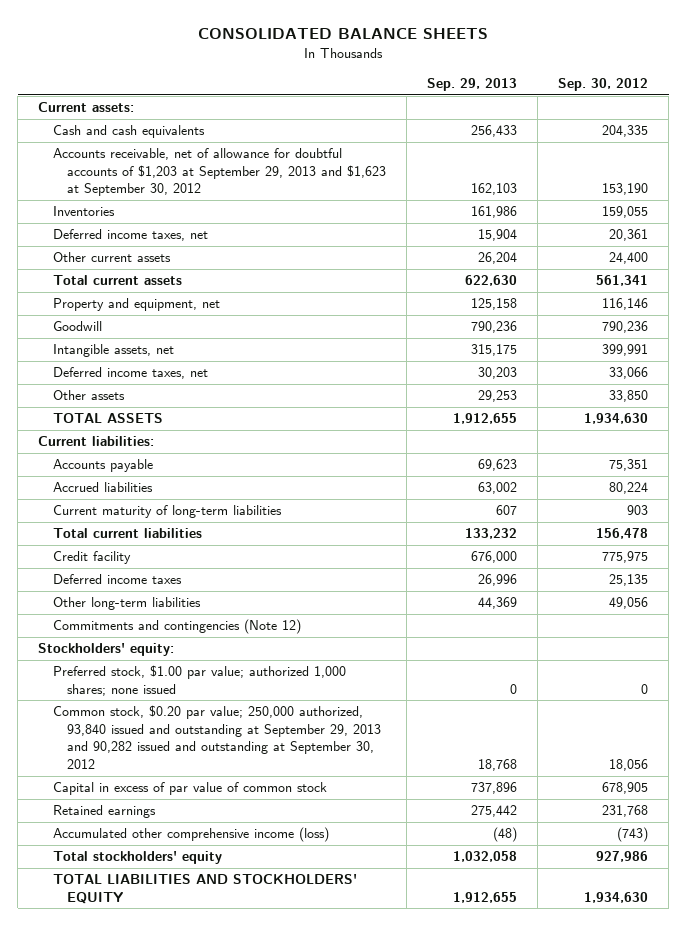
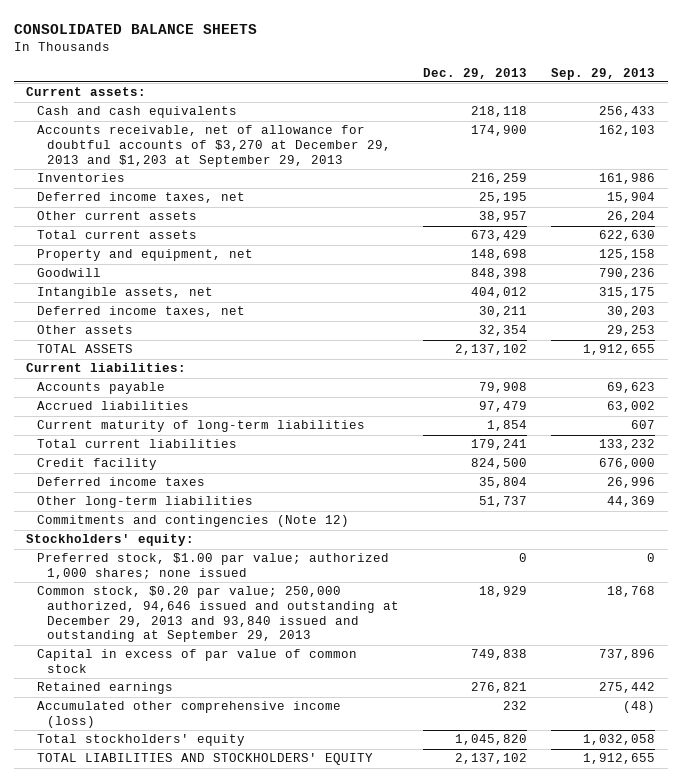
[558,78,649,92] Sep. 30, 2012 -> none
none -> [423,67,528,79] Dec. 29, 2013
[52,148,386,197] Accounts receivable, net of allowance for doubtful accounts of $1,203 at September 29, 2013 and $1,623 at September 30, 2012 -> [36,125,392,167] Accounts receivable, net of allowance for doubtful accounts of $3,270 at December 29, 2013 and $1,203 at September 29, 2013
[52,705,381,770] Common stock, $0.20 par value; 250,000 authorized, 93,840 issued and outstanding at September 29, 2013 and 90,282 issued and outstanding at September 30, 2012 -> [36,586,400,643] Common stock, $0.20 par value; 250,000 authorized, 94,646 issued and outstanding at December 29, 2013 and 93,840 issued and outstanding at September 29, 2013

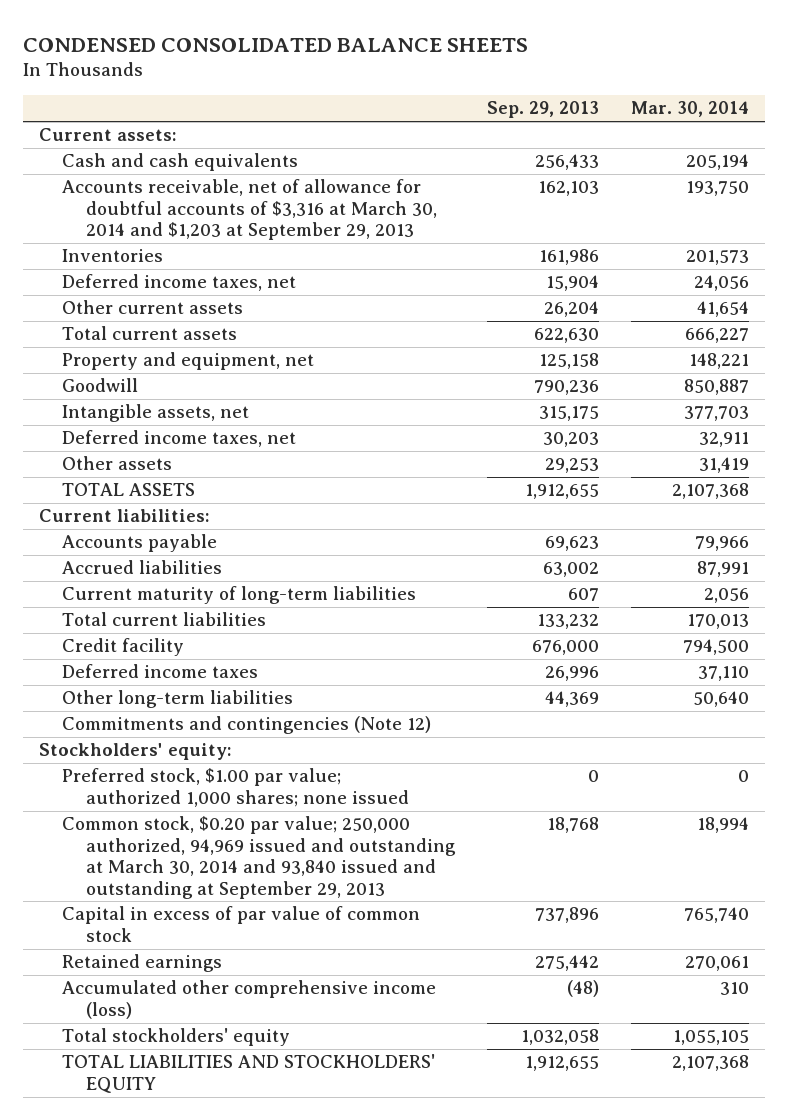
[14,23,258,34] CONSOLIDATED BALANCE SHEETS -> [22,37,528,52] CONDENSED CONSOLIDATED BALANCE SHEETS
[423,67,528,79] Dec. 29, 2013 -> none
none -> [630,101,749,118] Mar. 30, 2014
[36,125,392,167] Accounts receivable, net of allowance for doubtful accounts of $3,270 at December 29, 2013 and $1,203 at September 29, 2013 -> [62,179,437,241] Accounts receivable, net of allowance for doubtful accounts of $3,316 at March 30, 2014 and $1,203 at September 29, 2013
[36,586,400,643] Common stock, $0.20 par value; 250,000 authorized, 94,646 issued and outstanding at December 29, 2013 and 93,840 issued and outstanding at September 29, 2013 -> [62,816,456,899] Common stock, $0.20 par value; 250,000 authorized, 94,969 issued and outstanding at March 30, 2014 and 93,840 issued and outstanding at September 29, 2013

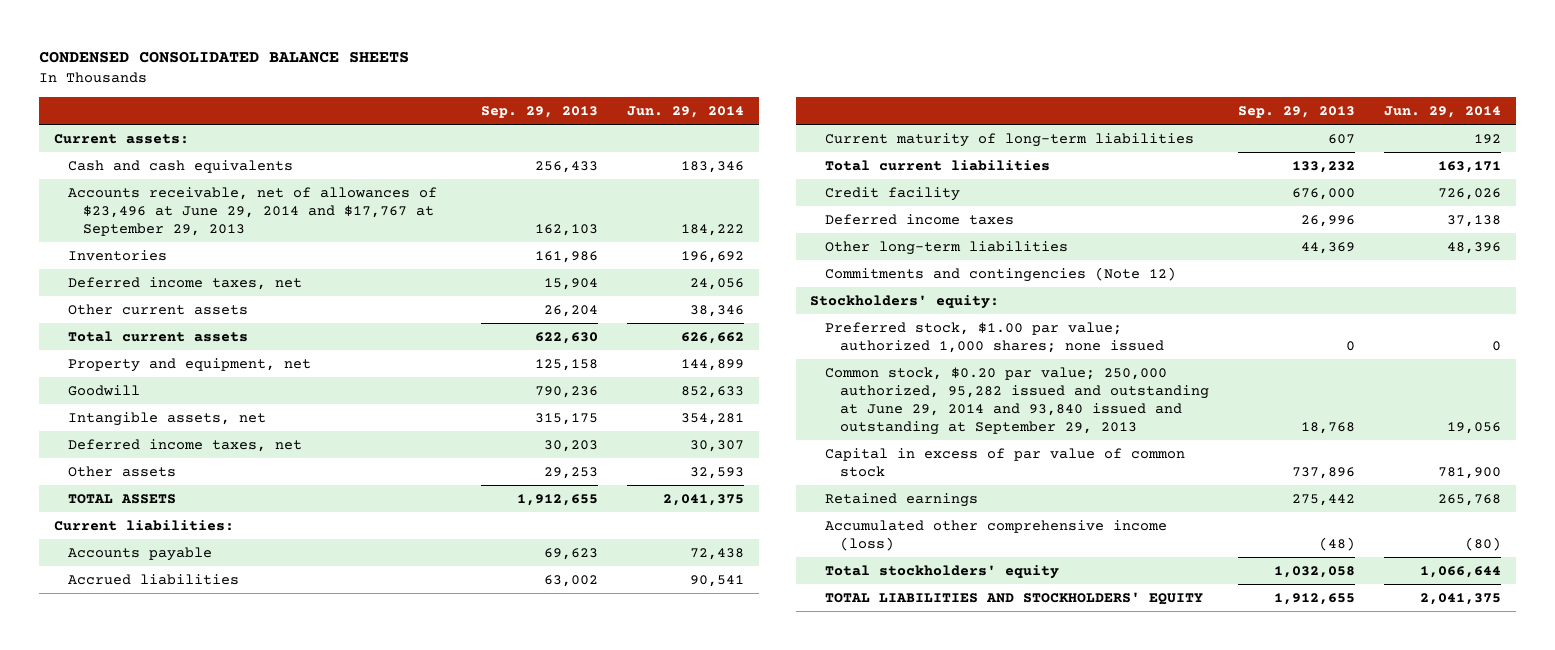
[630,101,749,118] Mar. 30, 2014 -> none
none -> [627,105,745,118] Jun. 29, 2014
[62,179,437,241] Accounts receivable, net of allowance for doubtful accounts of $3,316 at March 30, 2014 and $1,203 at September 29, 2013 -> [68,186,438,236] Accounts receivable, net of allowances of $23,496 at June 29, 2014 and $17,767 at September 29, 2013
[62,816,456,899] Common stock, $0.20 par value; 250,000 authorized, 94,969 issued and outstanding at March 30, 2014 and 93,840 issued and outstanding at September 29, 2013 -> [825,366,1210,435] Common stock, $0.20 par value; 250,000 authorized, 95,282 issued and outstanding at June 29, 2014 and 93,840 issued and outstanding at September 29, 2013

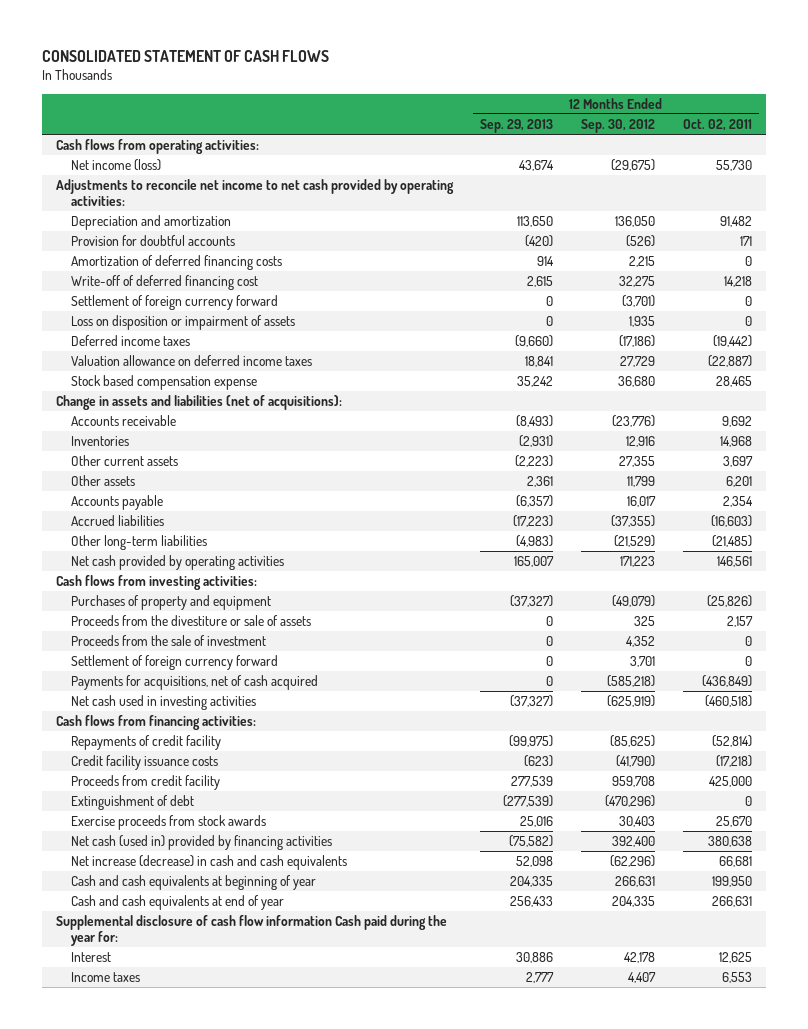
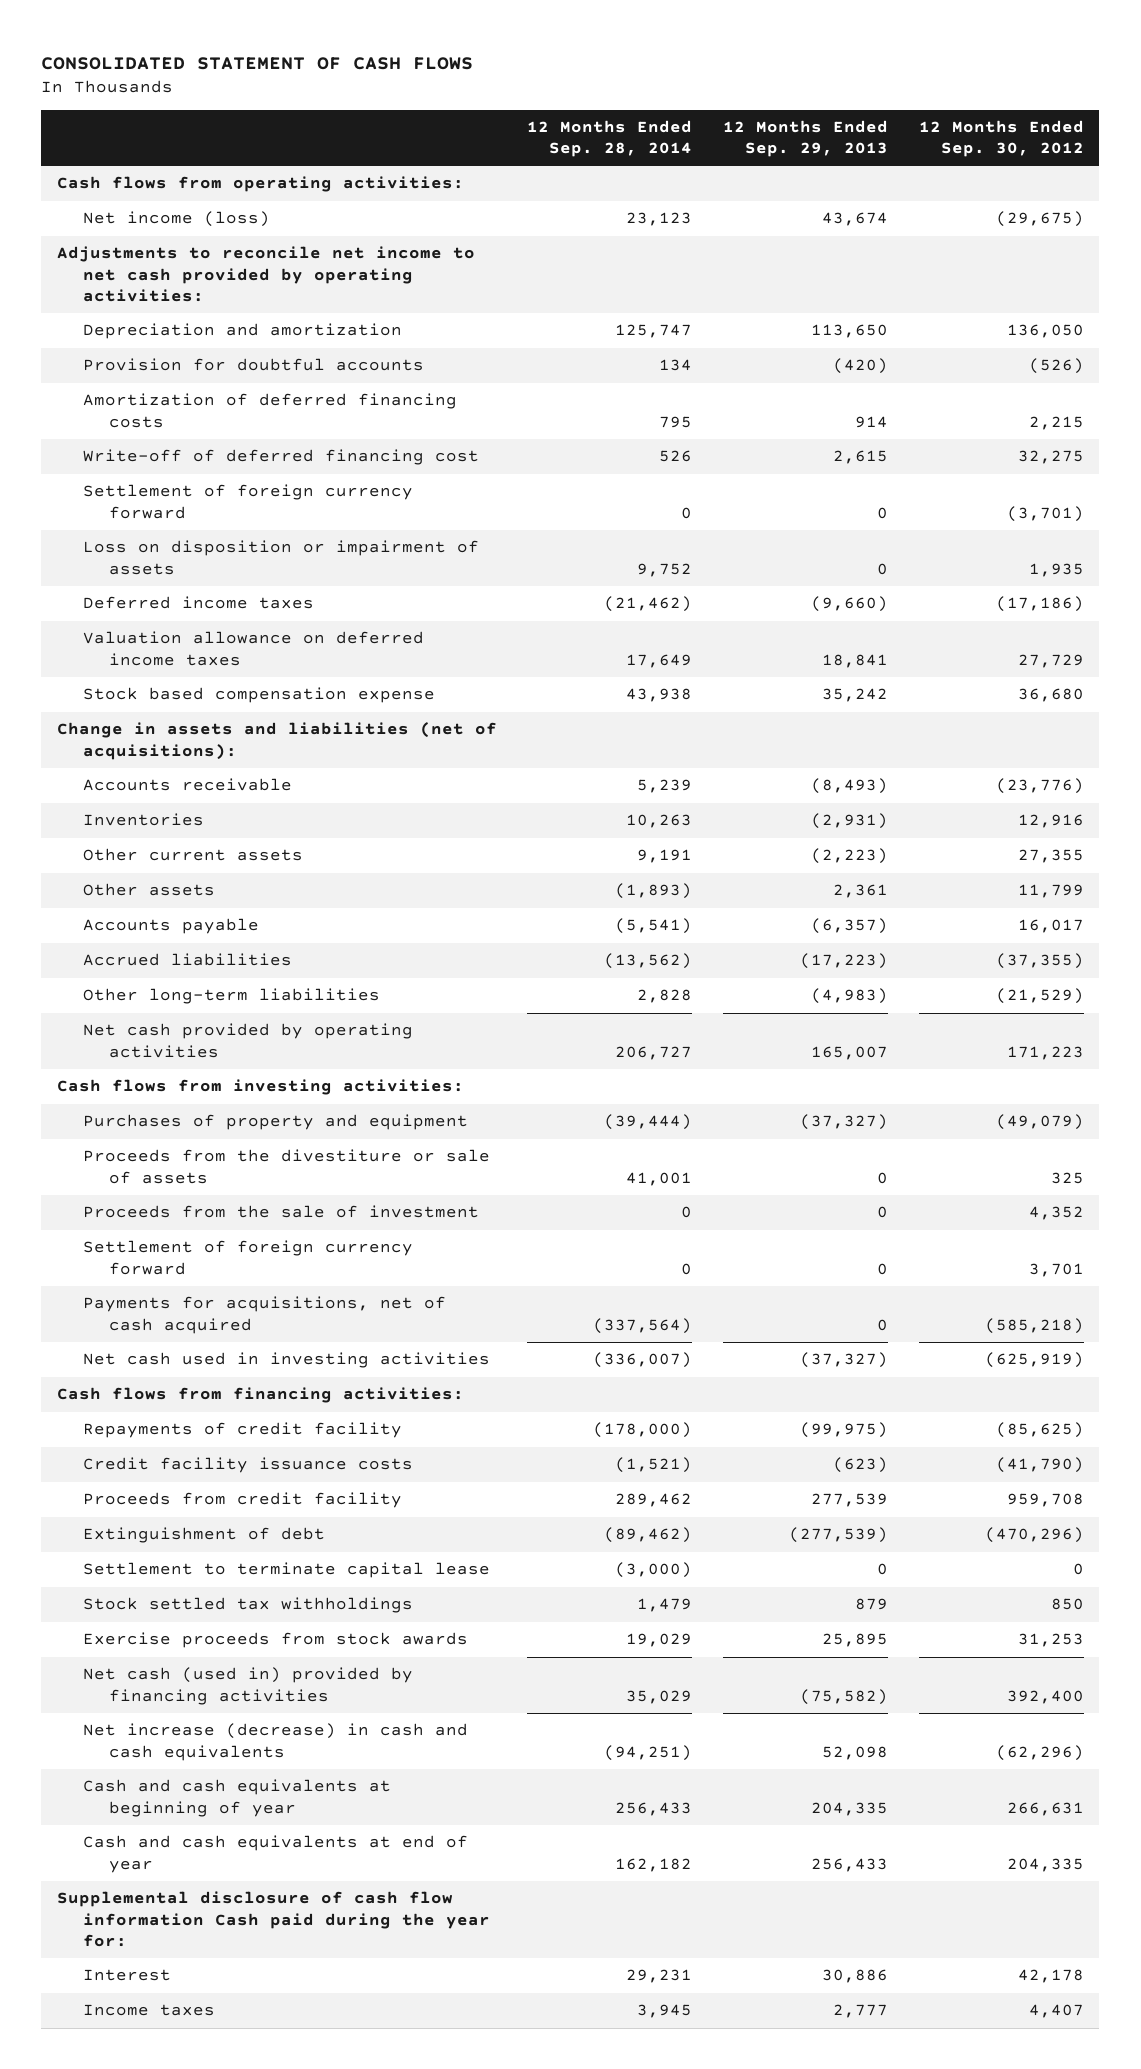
[682,118,752,131] Oct. 02, 2011 -> none
none -> [527,120,693,158] 12 Months Ended Sep. 28, 2014
none -> [82,1562,490,1579] Settlement to terminate capital lease
none -> [82,1597,413,1614] Stock settled tax withholdings
[520,816,554,828] 25,016 -> [822,1633,889,1648] 25,895
[619,816,656,828] 30,403 -> [1017,1633,1084,1648] 31,253

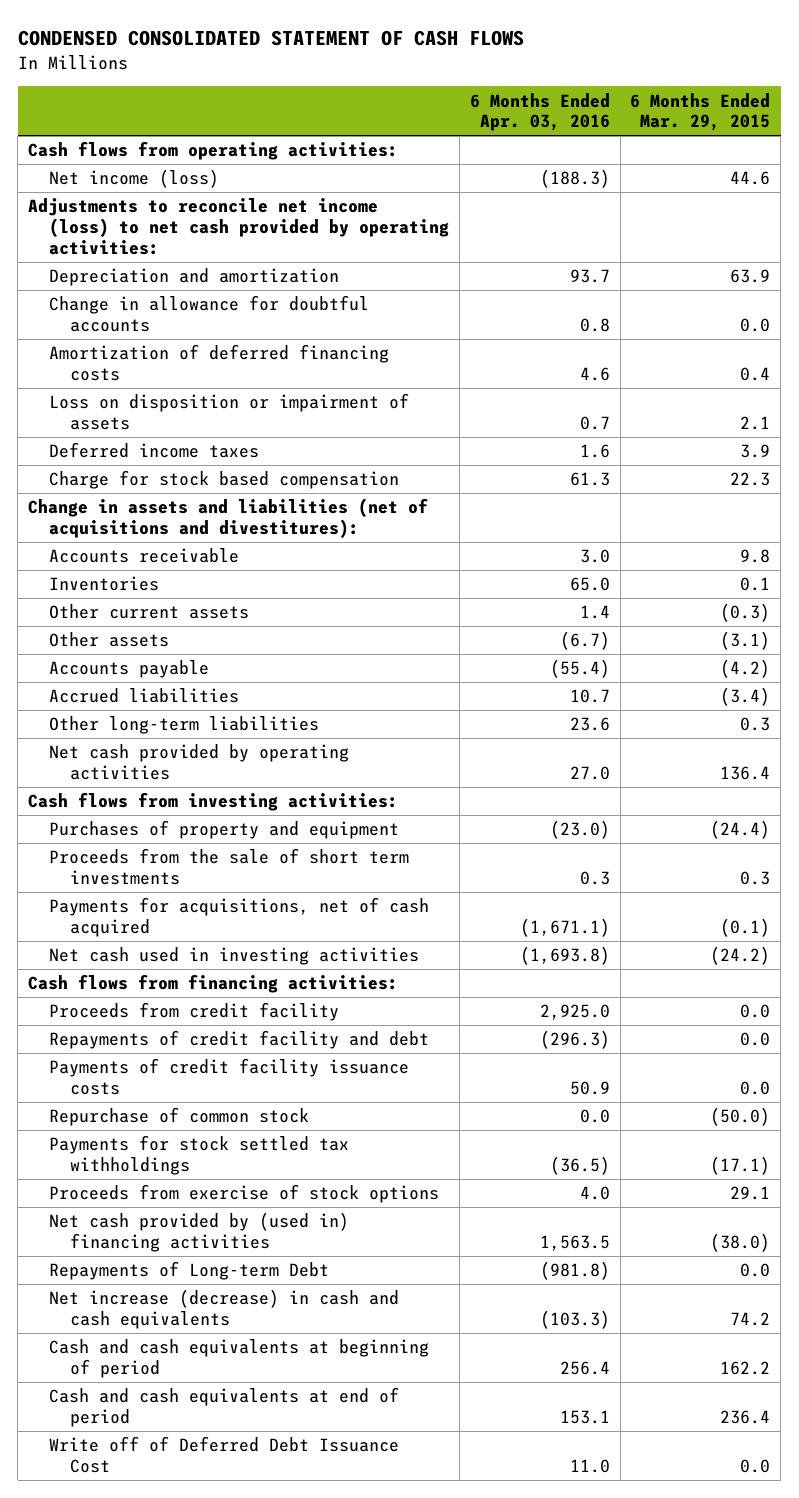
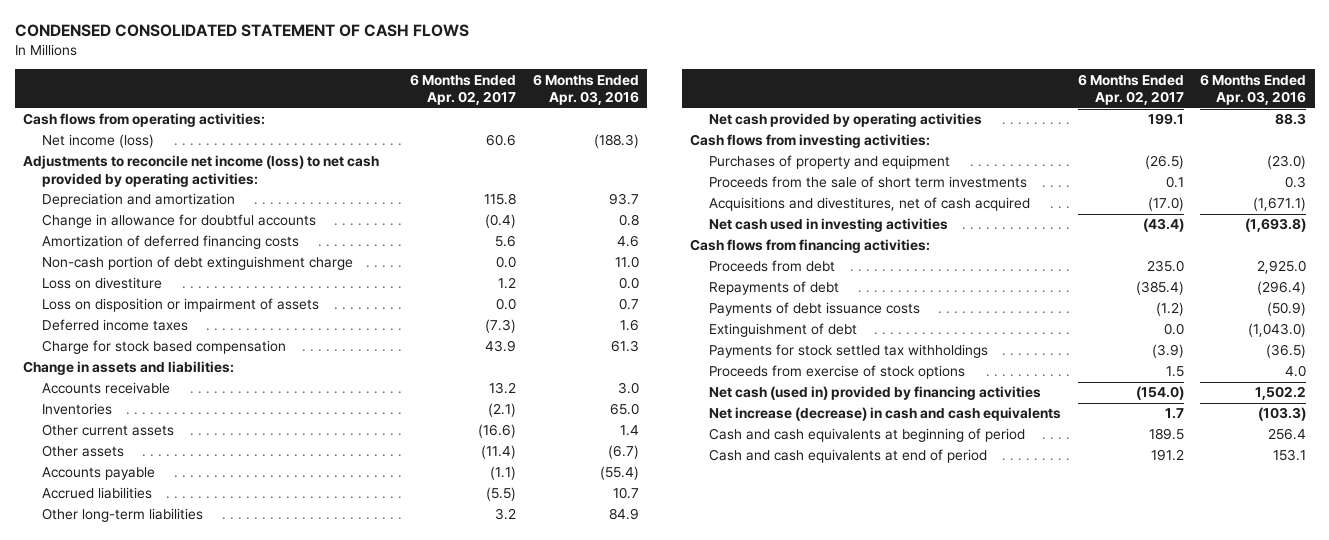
[630,92,771,132] 6 Months Ended Mar. 29, 2015 -> none
none -> [410,73,517,106] 6 Months Ended Apr. 02, 2017
none -> [41,256,353,271] Non-cash portion of debt extinguishment charge
none -> [41,277,162,290] Loss on divestiture
[28,498,429,538] Change in assets and liabilities (net of acquisitions and divestitures): -> [22,361,234,376] Change in assets and liabilities:
[569,717,610,732] 23.6 -> [608,508,639,521] 84.9
[569,765,610,780] 27.0 -> [1275,113,1307,126] 88.3
[49,897,430,937] Payments for acquisitions, net of cash acquired -> [709,197,1031,212] Acquisitions and divestitures, net of cash acquired
[49,1107,310,1127] Repurchase of common stock -> none
[49,1002,340,1022] Proceeds from credit facility -> [709,260,836,273] Proceeds from debt
[49,1030,430,1050] Repayments of credit facility and debt -> [709,281,840,296] Repayments of debt
[539,1030,610,1050] (296.3) -> [1257,281,1307,296] (296.4)
[49,1058,410,1095] Payments of credit facility issuance costs -> [709,302,921,317] Payments of debt issuance costs
[569,1080,610,1095] 50.9 -> [1267,302,1307,317] (50.9)
none -> [709,323,858,338] Extinguishment of debt
[49,1261,330,1281] Repayments of Long-term Debt -> none
[49,1212,350,1252] Net cash provided by (used in) financing activities -> [709,386,1042,401] Net cash (used in) provided by financing activities
[539,1234,610,1251] 1,563.5 -> [1255,386,1307,401] 1,502.2
[49,1436,400,1473] Write off of Deferred Debt Issuance Cost -> none

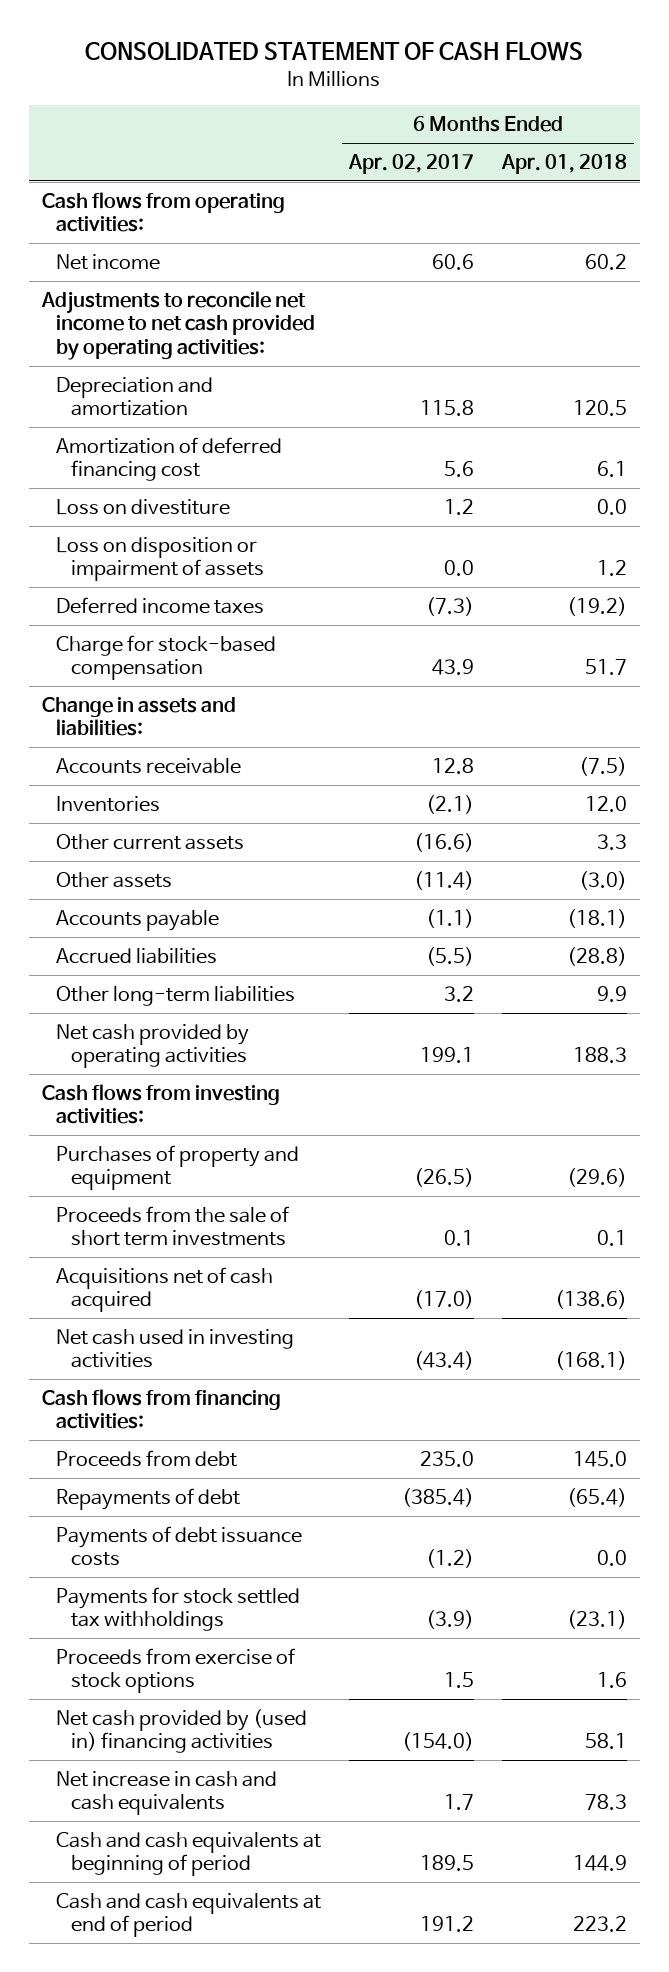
[14,24,469,38] CONDENSED CONSOLIDATED STATEMENT OF CASH FLOWS -> [85,42,584,62] CONSOLIDATED STATEMENT OF CASH FLOWS
[532,73,639,106] 6 Months Ended Apr. 03, 2016 -> none
none -> [500,154,627,175] Apr. 01, 2018
[41,134,154,149] Net income (loss) -> [56,253,161,270] Net income
[22,155,379,187] Adjustments to reconcile net income (loss) to net cash provided by operating activities: -> [41,290,316,360] Adjustments to reconcile net income to net cash provided by operating activities:
[41,214,316,229] Change in allowance for doubtful accounts -> none
[41,256,353,271] Non-cash portion of debt extinguishment charge -> none
[41,235,299,250] Amortization of deferred financing costs -> [56,436,283,482] Amortization of deferred financing cost
[41,340,286,355] Charge for stock based compensation -> [56,634,277,681] Charge for stock-based compensation
[489,382,517,395] 13.2 -> [432,757,475,774] 12.8
[709,197,1031,212] Acquisitions and divestitures, net of cash acquired -> [56,1266,274,1313] Acquisitions net of cash acquired
[709,323,858,338] Extinguishment of debt -> none
[709,386,1042,401] Net cash (used in) provided by financing activities -> [56,1708,308,1754] Net cash provided by (used in) financing activities
[709,407,1062,422] Net increase (decrease) in cash and cash equivalents -> [56,1770,278,1816] Net increase in cash and cash equivalents

